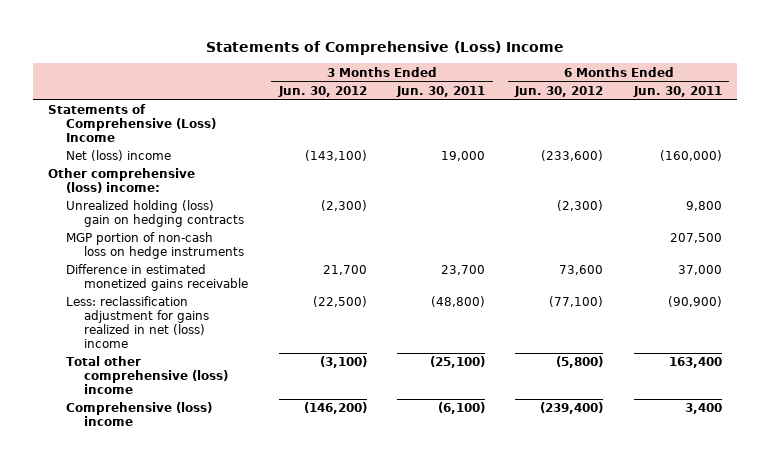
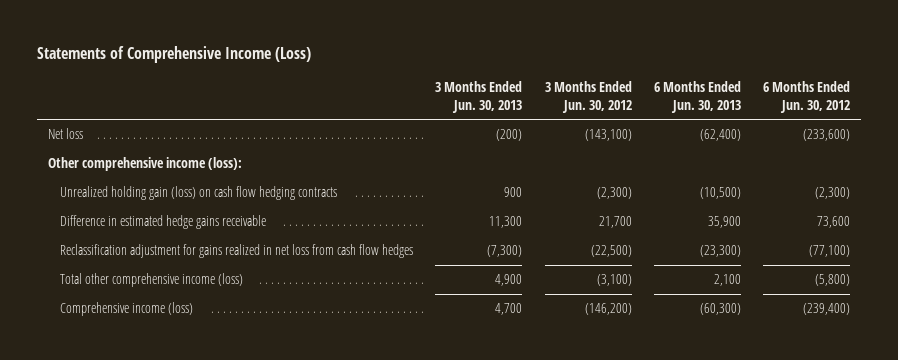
[205,40,564,55] Statements of Comprehensive (Loss) Income -> [37,45,312,63] Statements of Comprehensive Income (Loss)
[395,85,485,97] Jun. 30, 2011 -> none
[632,85,722,97] Jun. 30, 2011 -> none
none -> [435,80,523,113] 3 Months Ended Jun. 30, 2013
none -> [653,80,741,113] 6 Months Ended Jun. 30, 2013
[48,104,217,142] Statements of Comprehensive (Loss) Income -> none
[66,232,245,260] MGP portion of non-cash loss on hedge instruments -> none
[66,150,172,162] Net (loss) income -> [48,128,84,140] Net loss
[48,168,196,194] Other comprehensive (loss) income: -> [48,157,243,172] Other comprehensive income (loss):
[66,200,245,228] Unrealized holding (loss) gain on hedging contracts -> [60,186,338,201] Unrealized holding gain (loss) on cash flow hedging contracts
[66,264,249,292] Difference in estimated monetized gains receivable -> [60,215,267,230] Difference in estimated hedge gains receivable
[66,296,210,348] Less: reclassification adjustment for gains realized in net (loss) income -> [60,244,414,259] Reclassification adjustment for gains realized in net loss from cash flow hedges
[66,356,229,394] Total other comprehensive (loss) income -> [60,273,244,288] Total other comprehensive income (loss)
[66,402,213,427] Comprehensive (loss) income -> [60,302,194,317] Comprehensive income (loss)

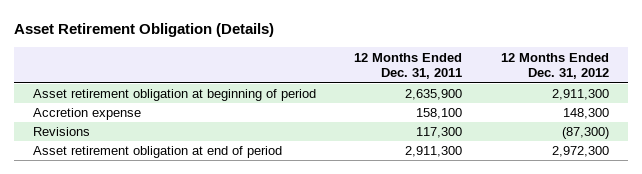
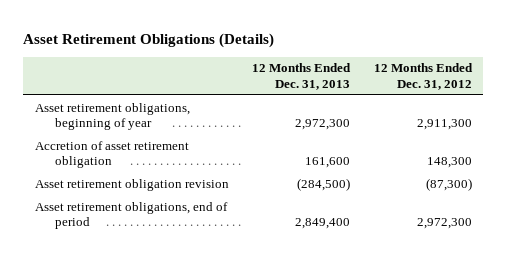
[13,23,274,38] Asset Retirement Obligation (Details) -> [23,32,275,48] Asset Retirement Obligations (Details)
[354,52,463,80] 12 Months Ended Dec. 31, 2011 -> none
none -> [252,63,352,90] 12 Months Ended Dec. 31, 2013
[32,89,316,102] Asset retirement obligation at beginning of period -> [34,102,190,131] Asset retirement obligations, beginning of year
[32,108,141,121] Accretion expense -> [34,140,189,169] Accretion of asset retirement obligation
[32,127,90,137] Revisions -> [34,178,229,191] Asset retirement obligation revision
[32,146,282,159] Asset retirement obligation at end of period -> [34,201,228,230] Asset retirement obligations, end of period

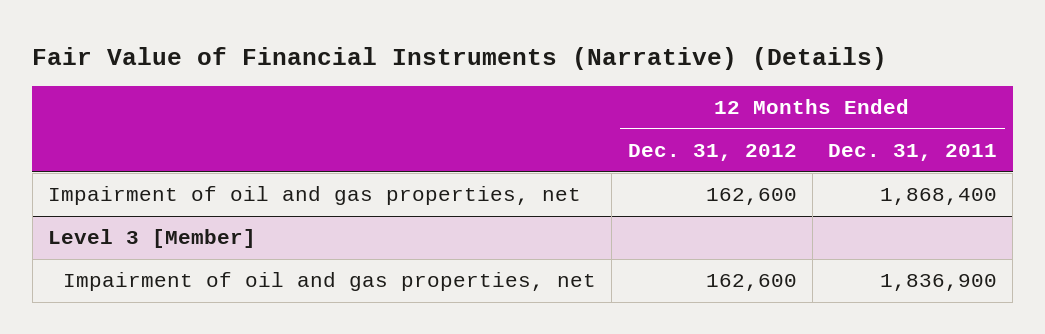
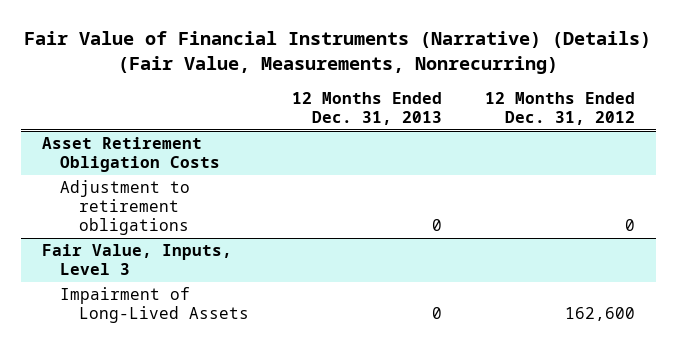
[32,46,888,70] Fair Value of Financial Instruments (Narrative) (Details) -> [24,31,652,75] Fair Value of Financial Instruments (Narrative) (Details) (Fair Value, Measurements, Nonrecurring)
[828,144,998,162] Dec. 31, 2011 -> none
none -> [291,92,442,126] 12 Months Ended Dec. 31, 2013
[47,229,256,249] Level 3 [Member] -> none
[63,272,597,292] Impairment of oil and gas properties, net -> none
none -> [42,137,221,173] Asset Retirement Obligation Costs
none -> [60,180,191,235] Adjustment to retirement obligations
none -> [42,244,233,276] Fair Value, Inputs, Level 3
[47,186,581,206] Impairment of oil and gas properties, net -> [60,287,249,324] Impairment of Long-Lived Assets

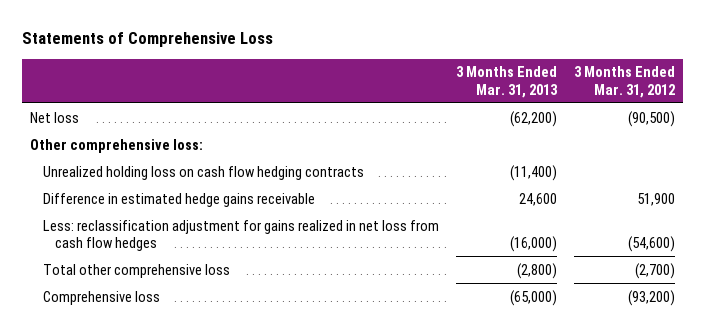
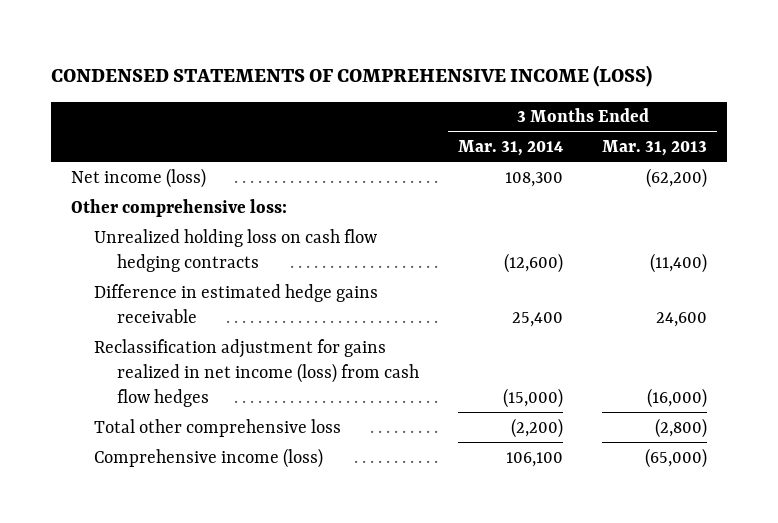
[21,32,273,48] Statements of Comprehensive Loss -> [51,64,653,87] CONDENSED STATEMENTS OF COMPREHENSIVE INCOME (LOSS)
[573,66,675,98] 3 Months Ended Mar. 31, 2012 -> none
none -> [458,140,564,157] Mar. 31, 2014
[30,111,80,123] Net loss -> [71,167,207,188] Net income (loss)
[42,219,439,251] Less: reclassification adjustment for gains realized in net loss from cash flow hedges -> [93,338,419,407] Reclassification adjustment for gains realized in net income (loss) from cash flow hedges
[42,290,160,305] Comprehensive loss -> [93,447,323,468] Comprehensive income (loss)

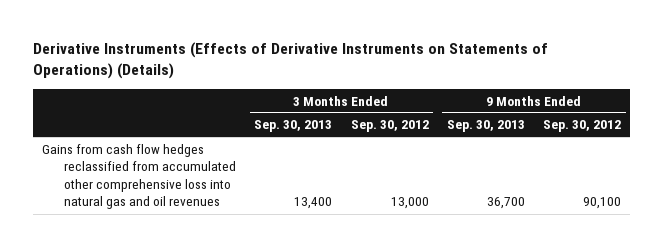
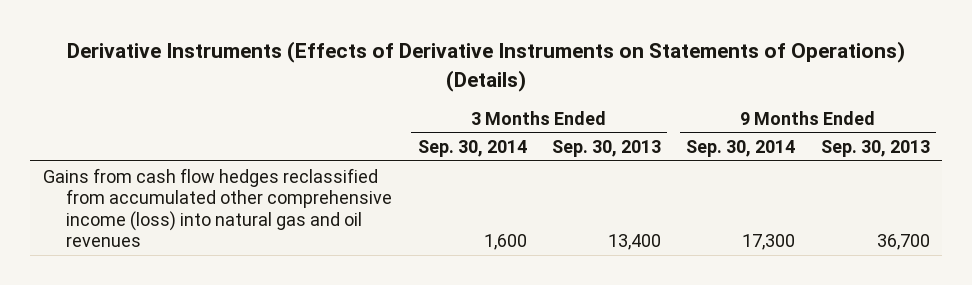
[350,120,429,133] Sep. 30, 2012 -> none
[543,120,622,133] Sep. 30, 2012 -> none
none -> [417,140,527,158] Sep. 30, 2014
none -> [686,140,796,158] Sep. 30, 2014
[42,143,236,210] Gains from cash flow hedges reclassified from accumulated other comprehensive loss into natural gas and oil revenues -> [42,167,393,248] Gains from cash flow hedges reclassified from accumulated other comprehensive income (loss) into natural gas and oil revenues

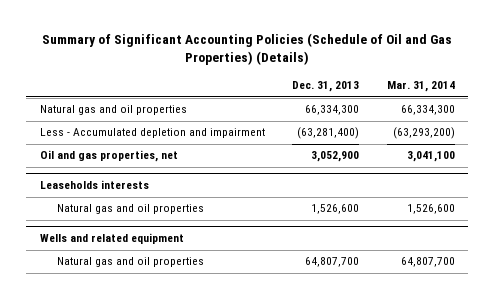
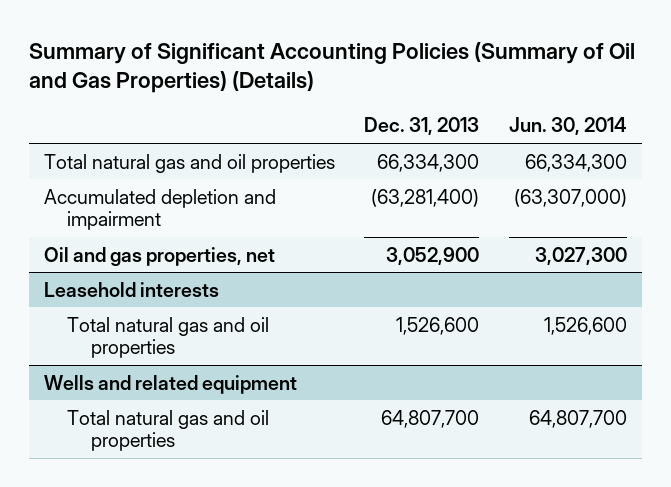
[42,33,453,66] Summary of Significant Accounting Policies (Schedule of Oil and Gas Properties) (Details) -> [28,41,635,94] Summary of Significant Accounting Policies (Summary of Oil and Gas Properties) (Details)
[386,81,455,93] Mar. 31, 2014 -> none
none -> [509,117,628,136] Jun. 30, 2014
[40,105,188,116] Natural gas and oil properties -> [43,153,335,173] Total natural gas and oil properties
[40,128,266,139] Less - Accumulated depletion and impairment -> [43,188,276,230] Accumulated depletion and impairment
[40,180,150,190] Leaseholds interests -> [43,281,219,297] Leasehold interests
[56,204,204,215] Natural gas and oil properties -> [67,316,270,358] Total natural gas and oil properties
[56,257,204,268] Natural gas and oil properties -> [67,409,270,451] Total natural gas and oil properties

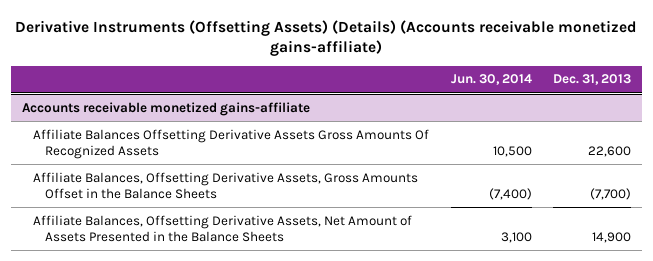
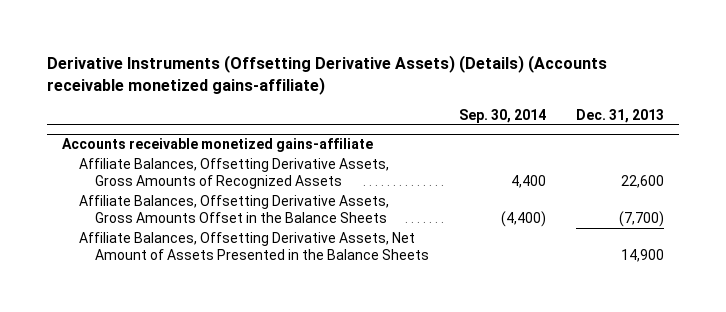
[15,19,638,57] Derivative Instruments (Offsetting Assets) (Details) (Accounts receivable monetized gains-affiliate) -> [47,54,608,95] Derivative Instruments (Offsetting Derivative Assets) (Details) (Accounts receivable monetized gains-affiliate)
[450,74,532,86] Jun. 30, 2014 -> none
none -> [459,108,547,123] Sep. 30, 2014
[33,128,430,159] Affiliate Balances Offsetting Derivative Assets Gross Amounts Of Recognized Assets -> [78,157,389,189] Affiliate Balances, Offsetting Derivative Assets, Gross Amounts of Recognized Assets

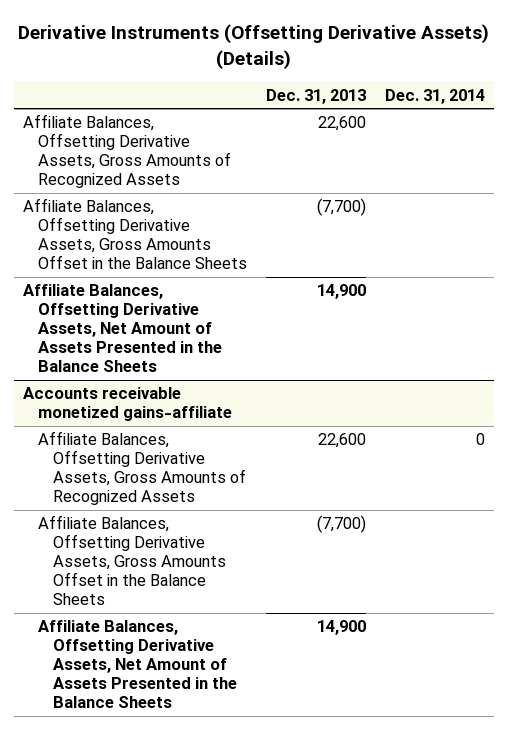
[47,54,608,95] Derivative Instruments (Offsetting Derivative Assets) (Details) (Accounts receivable monetized gains-affiliate) -> [18,24,490,69] Derivative Instruments (Offsetting Derivative Assets) (Details)
[459,108,547,123] Sep. 30, 2014 -> none
none -> [384,88,485,104] Dec. 31, 2014
none -> [23,114,232,189] Affiliate Balances, Offsetting Derivative Assets, Gross Amounts of Recognized Assets
none -> [23,198,248,270] Affiliate Balances, Offsetting Derivative Assets, Gross Amounts Offset in the Balance Sheets
none -> [23,284,223,373] Affiliate Balances, Offsetting Derivative Assets, Net Amount of Assets Presented in the Balance Sheets

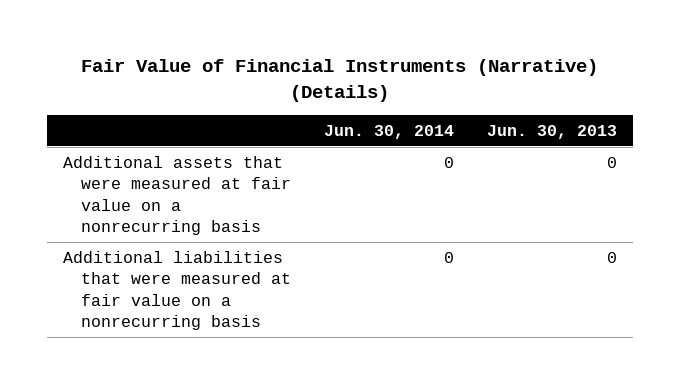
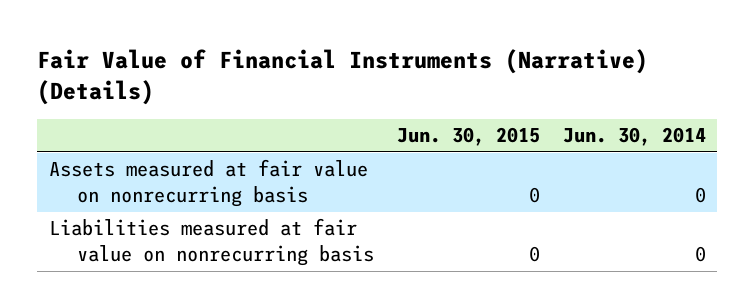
[486,124,617,139] Jun. 30, 2013 -> none
none -> [397,127,541,147] Jun. 30, 2015
[63,156,292,236] Additional assets that were measured at fair value on a nonrecurring basis -> [48,159,368,207] Assets measured at fair value on nonrecurring basis
[63,251,292,331] Additional liabilities that were measured at fair value on a nonrecurring basis -> [48,218,375,266] Liabilities measured at fair value on nonrecurring basis

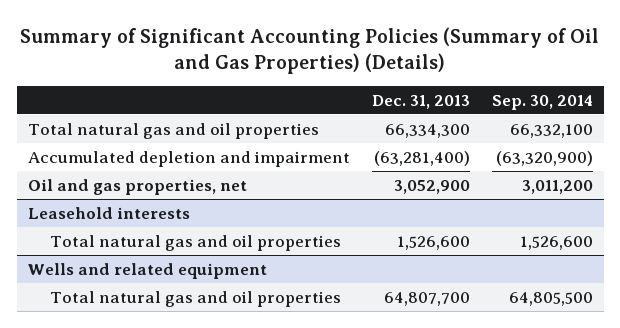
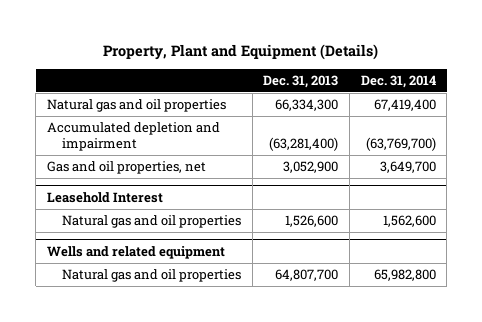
[20,26,600,74] Summary of Significant Accounting Policies (Summary of Oil and Gas Properties) (Details) -> [103,43,379,60] Property, Plant and Equipment (Details)
[491,94,593,110] Sep. 30, 2014 -> none
none -> [360,74,436,88] Dec. 31, 2014
[27,122,319,139] Total natural gas and oil properties -> [46,99,226,113] Natural gas and oil properties
[27,178,247,195] Oil and gas properties, net -> [46,161,206,175] Gas and oil properties, net
[27,206,190,219] Leasehold interests -> [46,192,163,204] Leasehold Interest
[50,234,342,251] Total natural gas and oil properties -> [62,215,242,229] Natural gas and oil properties
[50,290,342,307] Total natural gas and oil properties -> [62,269,242,283] Natural gas and oil properties

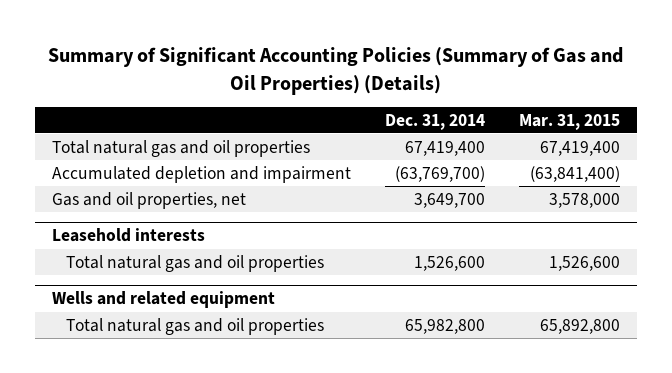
[103,43,379,60] Property, Plant and Equipment (Details) -> [48,47,624,95] Summary of Significant Accounting Policies (Summary of Gas and Oil Properties) (Details)
[263,74,339,88] Dec. 31, 2013 -> none
none -> [518,113,620,130] Mar. 31, 2015
[46,99,226,113] Natural gas and oil properties -> [52,139,311,157] Total natural gas and oil properties
[46,192,163,204] Leasehold Interest -> [52,228,206,243] Leasehold interests
[62,215,242,229] Natural gas and oil properties -> [66,254,325,272] Total natural gas and oil properties
[382,215,436,228] 1,562,600 -> [414,255,486,271] 1,526,600
[62,269,242,283] Natural gas and oil properties -> [66,317,325,335] Total natural gas and oil properties

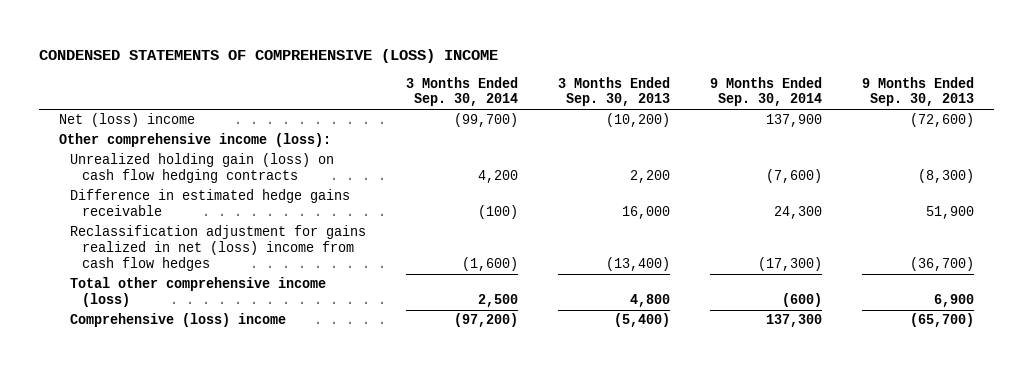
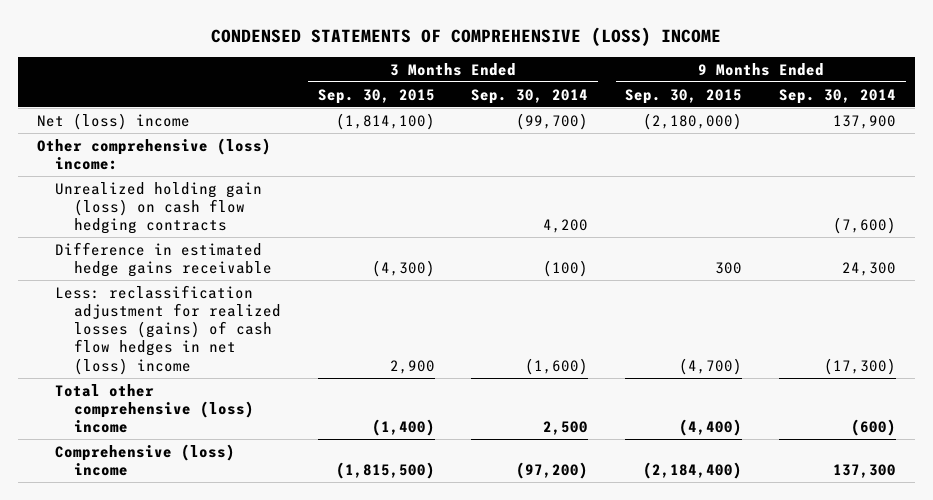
[558,76,671,107] 3 Months Ended Sep. 30, 2013 -> none
[861,76,974,107] 9 Months Ended Sep. 30, 2013 -> none
none -> [317,88,435,104] Sep. 30, 2015
none -> [625,88,743,104] Sep. 30, 2015
[58,133,331,148] Other comprehensive income (loss): -> [36,137,271,170] Other comprehensive (loss) income:
[70,225,367,272] Reclassification adjustment for gains realized in net (loss) income from cash flow hedges -> [55,284,281,375] Less: reclassification adjustment for realized losses (gains) of cash flow hedges in net (loss) income
[70,277,327,308] Total other comprehensive income (loss) -> [55,383,254,434] Total other comprehensive (loss) income

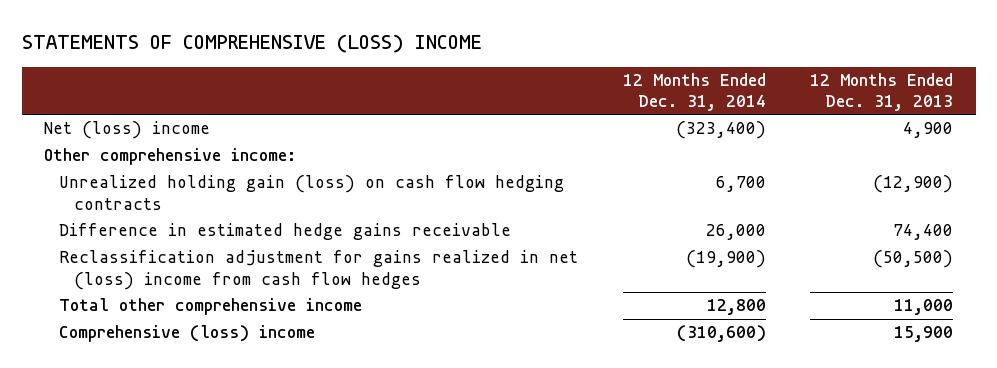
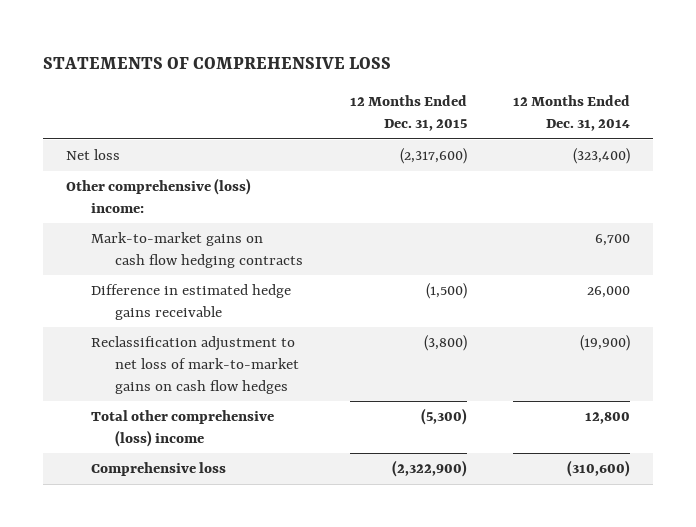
[21,34,482,54] STATEMENTS OF COMPREHENSIVE (LOSS) INCOME -> [42,57,391,70] STATEMENTS OF COMPREHENSIVE LOSS
[810,73,954,112] 12 Months Ended Dec. 31, 2013 -> none
none -> [349,95,467,131] 12 Months Ended Dec. 31, 2015
[44,121,211,140] Net (loss) income -> [66,149,121,161] Net loss
[44,148,297,166] Other comprehensive income: -> [66,178,252,213] Other comprehensive (loss) income:
[58,175,564,210] Unrealized holding gain (loss) on cash flow hedging contracts -> [90,232,304,268] Mark-to-market gains on cash flow hedging contracts
[58,250,578,290] Reclassification adjustment for gains realized in net (loss) income from cash flow hedges -> [90,336,300,394] Reclassification adjustment to net loss of mark-to-market gains on cash flow hedges
[58,298,362,316] Total other comprehensive income -> [90,410,274,447] Total other comprehensive (loss) income
[58,325,315,343] Comprehensive (loss) income -> [90,462,226,477] Comprehensive loss

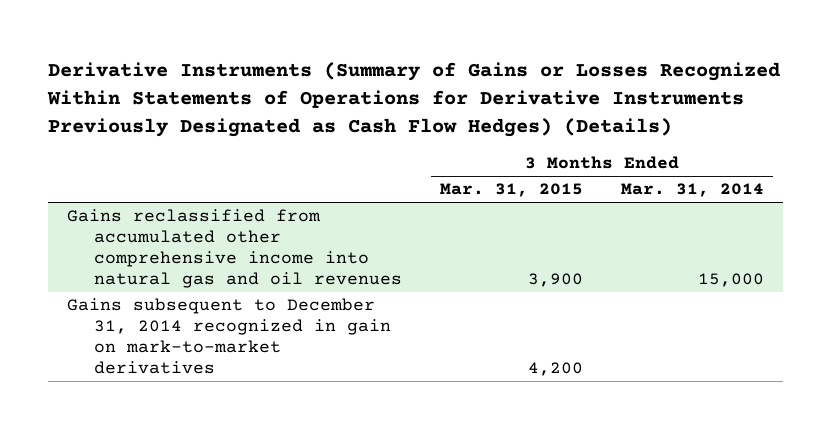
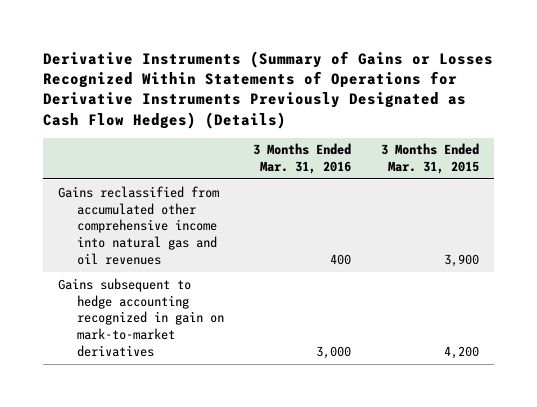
[620,183,764,198] Mar. 31, 2014 -> none
none -> [253,143,352,175] 3 Months Ended Mar. 31, 2016
[67,298,392,374] Gains subsequent to December 31, 2014 recognized in gain on mark-to-market derivatives -> [58,277,224,358] Gains subsequent to hedge accounting recognized in gain on mark-to-market derivatives

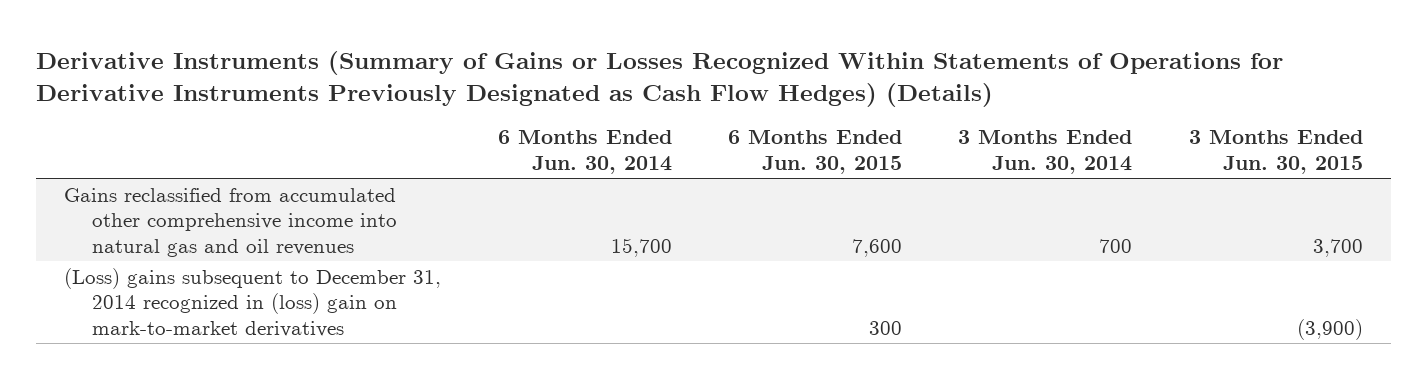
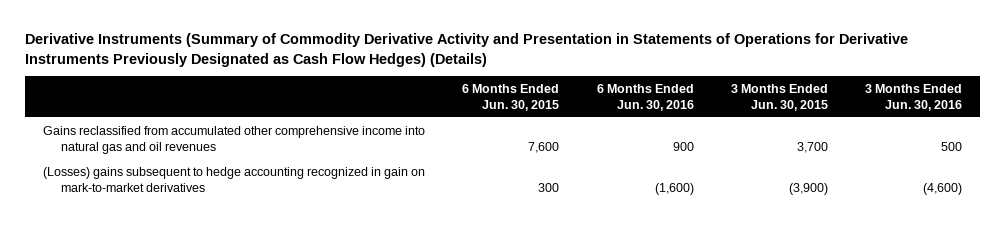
[36,50,1284,107] Derivative Instruments (Summary of Gains or Losses Recognized Within Statements of Operations for Derivative Instruments Previously Designated as Cash Flow Hedges) (Details) -> [24,33,908,67] Derivative Instruments (Summary of Commodity Derivative Activity and Presentation in Statements of Operations for Derivative Instruments Previously Designated as Cash Flow Hedges) (Details)
[497,130,672,174] 6 Months Ended Jun. 30, 2014 -> none
[958,130,1133,174] 3 Months Ended Jun. 30, 2014 -> none
none -> [596,83,694,111] 6 Months Ended Jun. 30, 2016
none -> [864,83,962,111] 3 Months Ended Jun. 30, 2016
[64,267,442,337] (Loss) gains subsequent to December 31, 2014 recognized in (loss) gain on mark-to-market derivatives -> [43,166,426,192] (Losses) gains subsequent to hedge accounting recognized in gain on mark-to-market derivatives

